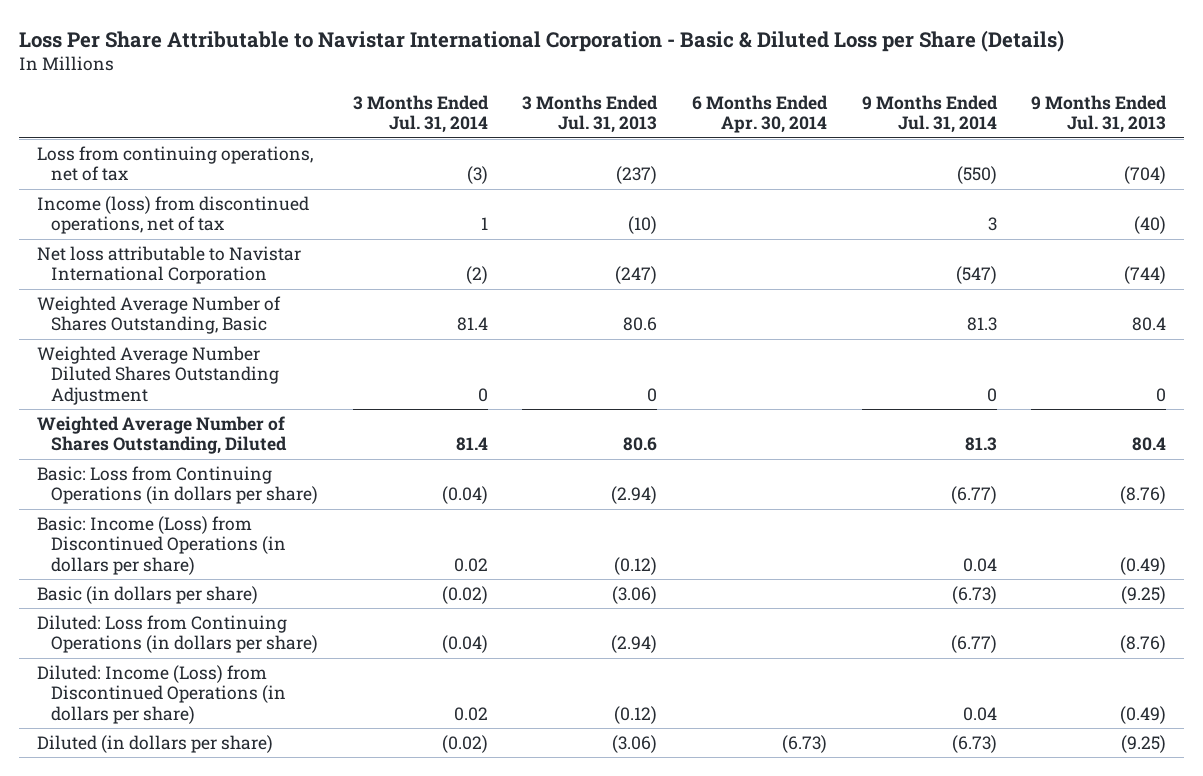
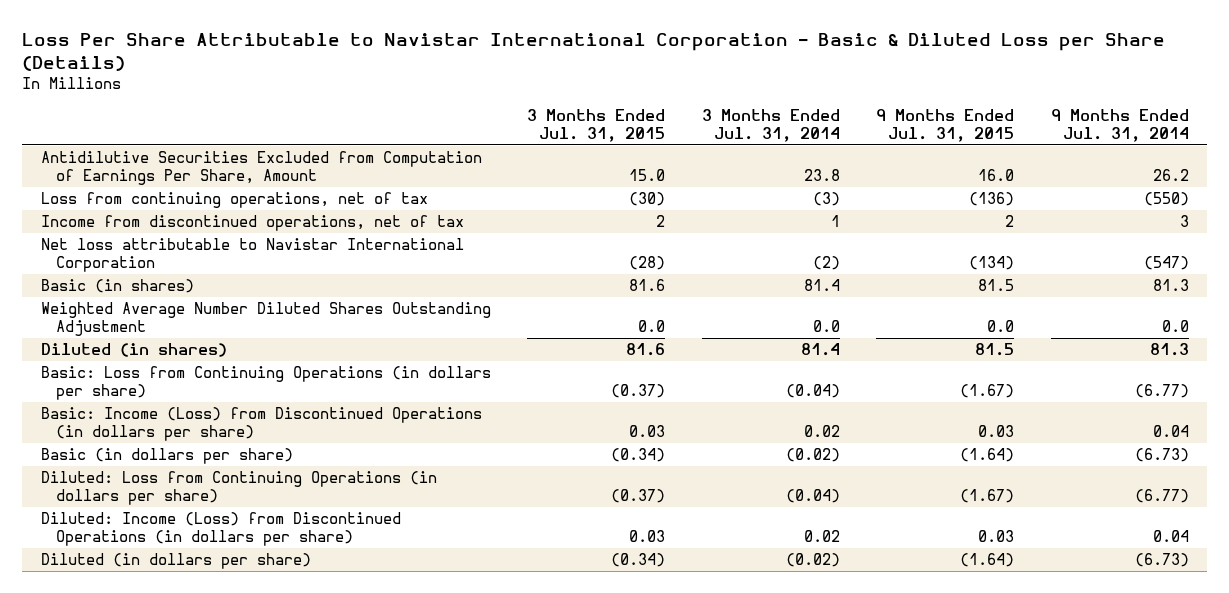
[522,94,659,134] 3 Months Ended Jul. 31, 2013 -> none
[691,94,828,134] 6 Months Ended Apr. 30, 2014 -> none
[1031,94,1168,134] 9 Months Ended Jul. 31, 2013 -> none
none -> [527,108,666,143] 3 Months Ended Jul. 31, 2015
none -> [876,108,1015,143] 9 Months Ended Jul. 31, 2015
none -> [40,151,482,186] Antidilutive Securities Excluded from Computation of Earnings Per Share, Amount
[36,195,309,235] Income (loss) from discontinued operations, net of tax -> [40,215,464,232] Income from discontinued operations, net of tax
[36,295,281,335] Weighted Average Number of Shares Outstanding, Basic -> [40,279,194,294] Basic (in shares)
[477,387,488,402] 0 -> [812,320,840,333] 0.0
[986,387,997,402] 0 -> [1161,320,1189,333] 0.0
[36,415,287,455] Weighted Average Number of Shares Outstanding, Diluted -> [40,343,227,358] Diluted (in shares)

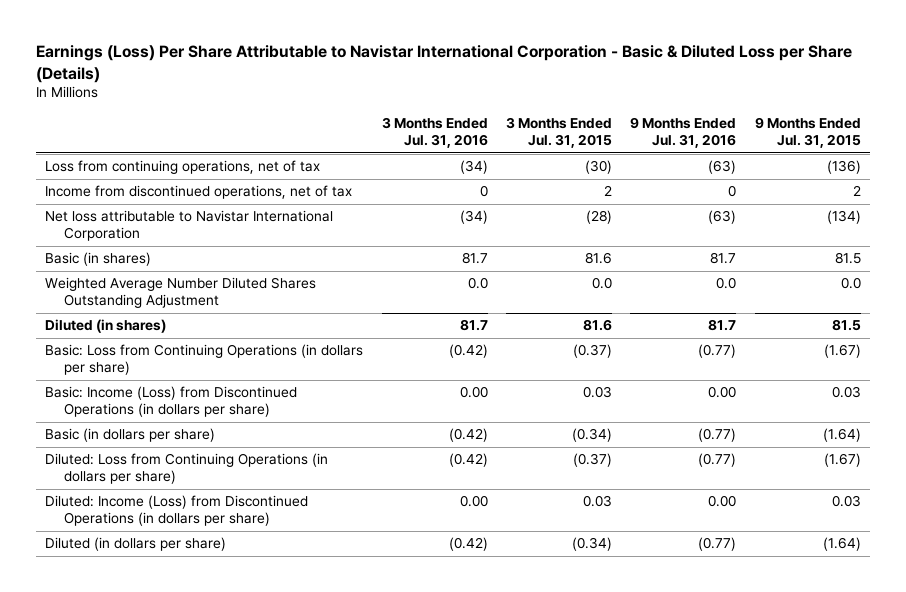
[22,32,1166,71] Loss Per Share Attributable to Navistar International Corporation - Basic & Diluted Loss per Share (Details) -> [35,45,852,83] Earnings (Loss) Per Share Attributable to Navistar International Corporation - Basic & Diluted Loss per Share (Details)
[701,108,840,143] 3 Months Ended Jul. 31, 2014 -> none
[1050,108,1189,143] 9 Months Ended Jul. 31, 2014 -> none
none -> [381,117,488,149] 3 Months Ended Jul. 31, 2016
none -> [630,117,737,149] 9 Months Ended Jul. 31, 2016
[40,151,482,186] Antidilutive Securities Excluded from Computation of Earnings Per Share, Amount -> none

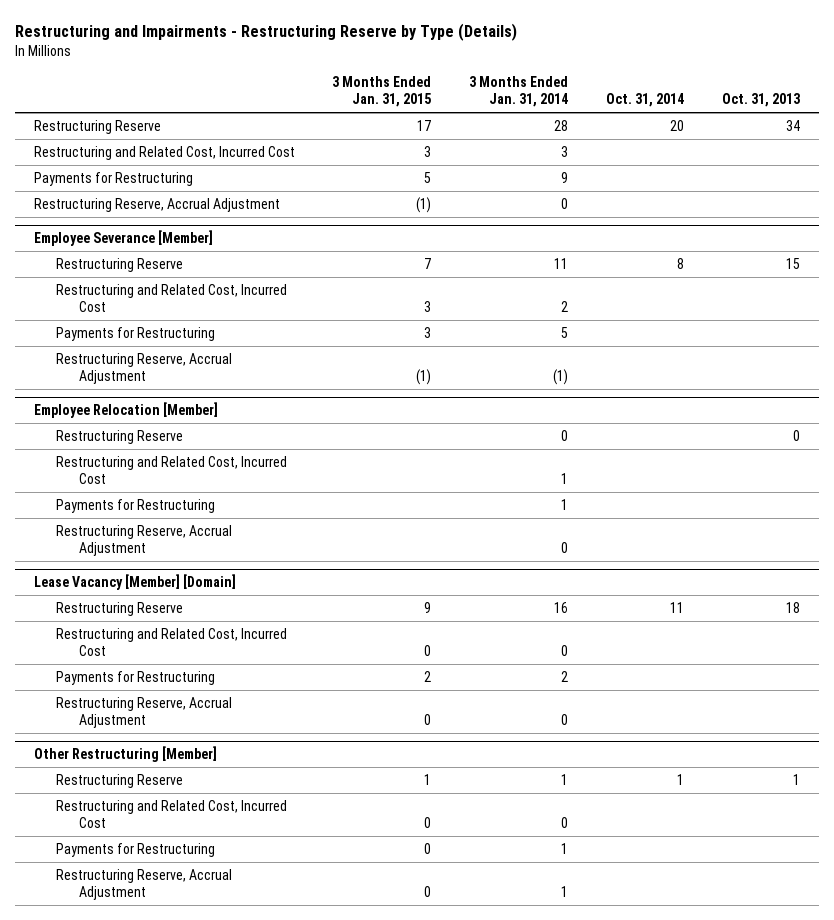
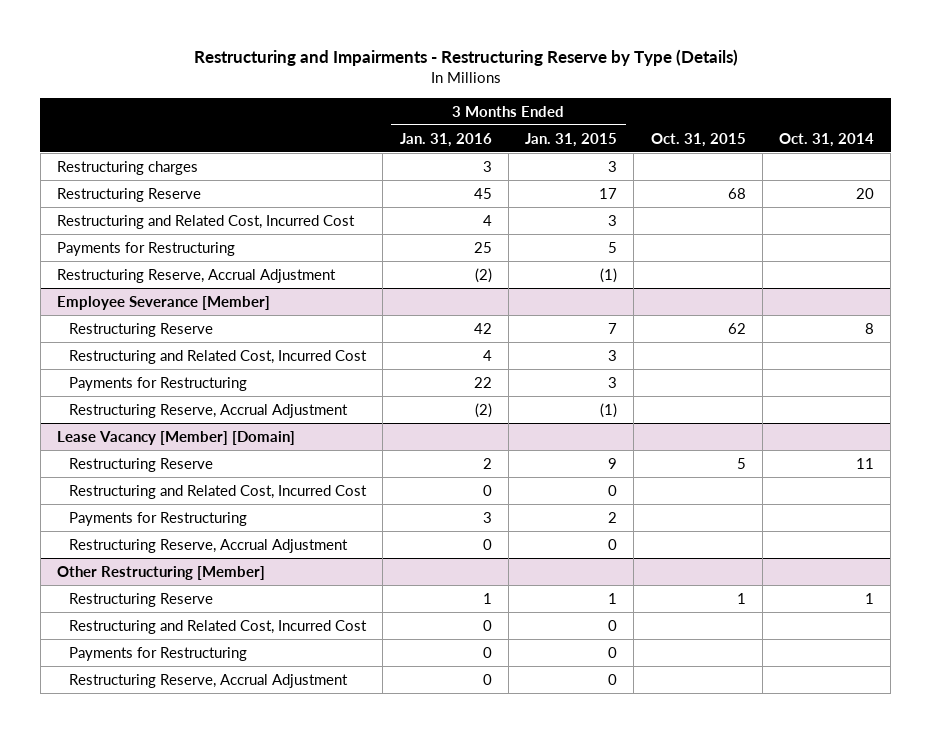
[469,76,569,108] 3 Months Ended Jan. 31, 2014 -> none
[721,93,800,108] Oct. 31, 2013 -> none
none -> [399,132,492,147] Jan. 31, 2016
none -> [650,132,746,147] Oct. 31, 2015
none -> [56,160,198,175] Restructuring charges
[33,402,218,419] Employee Relocation [Member] -> none
[56,429,184,444] Restructuring Reserve -> none
[56,455,288,484] Restructuring and Related Cost, Incurred Cost -> none
[56,498,216,513] Payments for Restructuring -> none
[56,524,233,556] Restructuring Reserve, Accrual Adjustment -> none

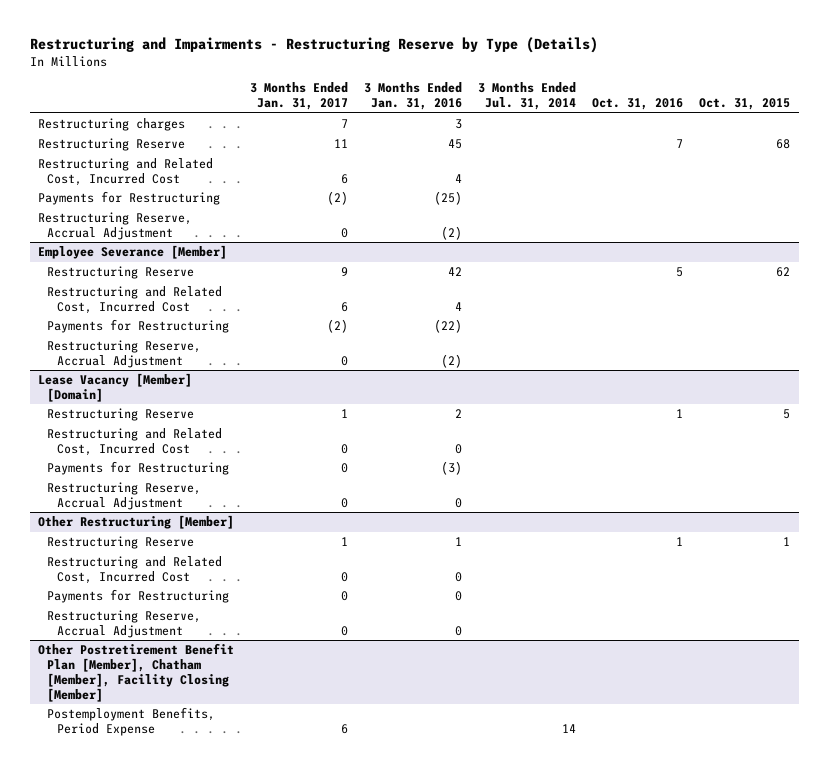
[525,132,618,147] Jan. 31, 2015 -> none
[779,132,875,147] Oct. 31, 2014 -> none
none -> [249,82,348,111] 3 Months Ended Jan. 31, 2017
none -> [478,82,577,111] 3 Months Ended Jul. 31, 2014
none -> [592,98,684,111] Oct. 31, 2016
[473,241,492,253] 25 -> [434,191,463,206] (25)
[473,376,492,388] 22 -> [434,319,463,334] (22)
[482,511,492,523] 3 -> [441,461,463,476] (3)
none -> [37,643,234,702] Other Postretirement Benefit Plan [Member], Chatham [Member], Facility Closing [Member]
none -> [47,707,216,737] Postemployment Benefits, Period Expense

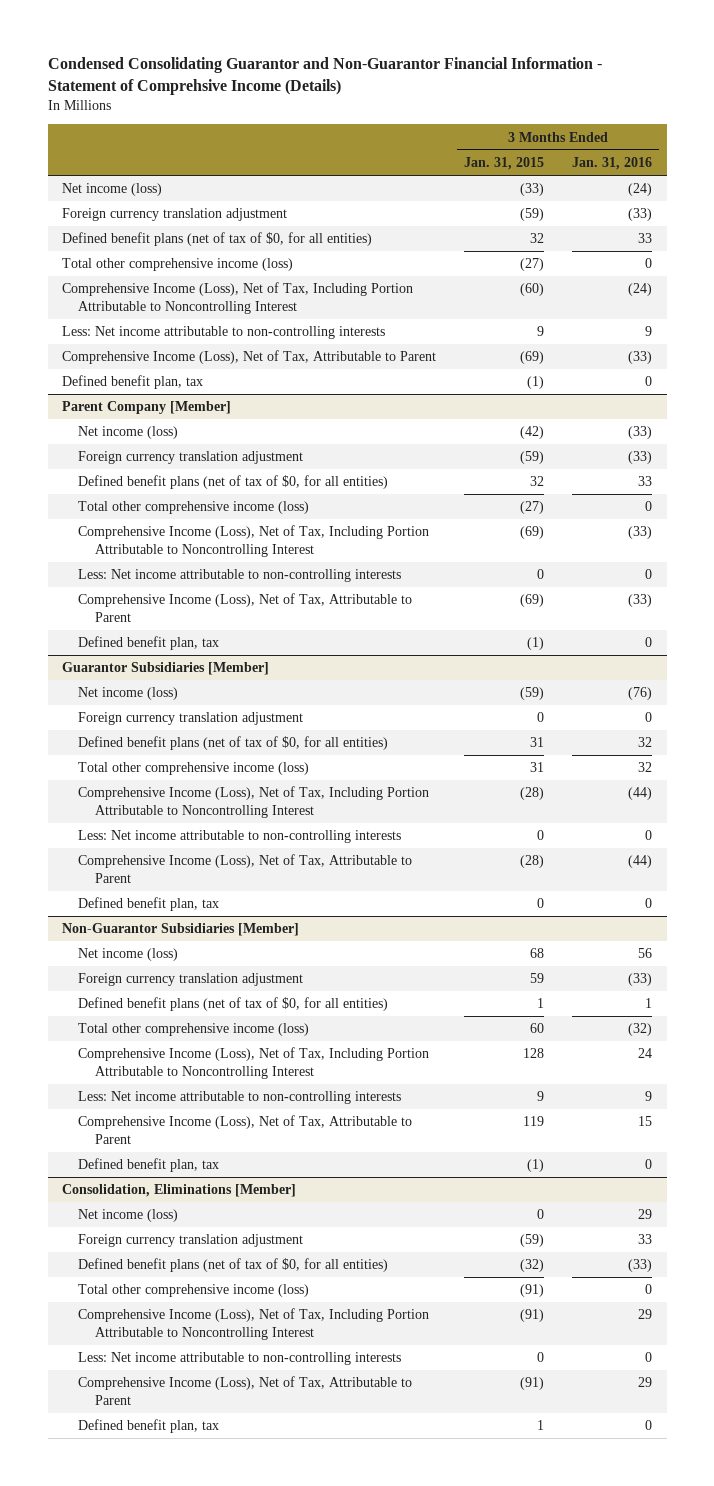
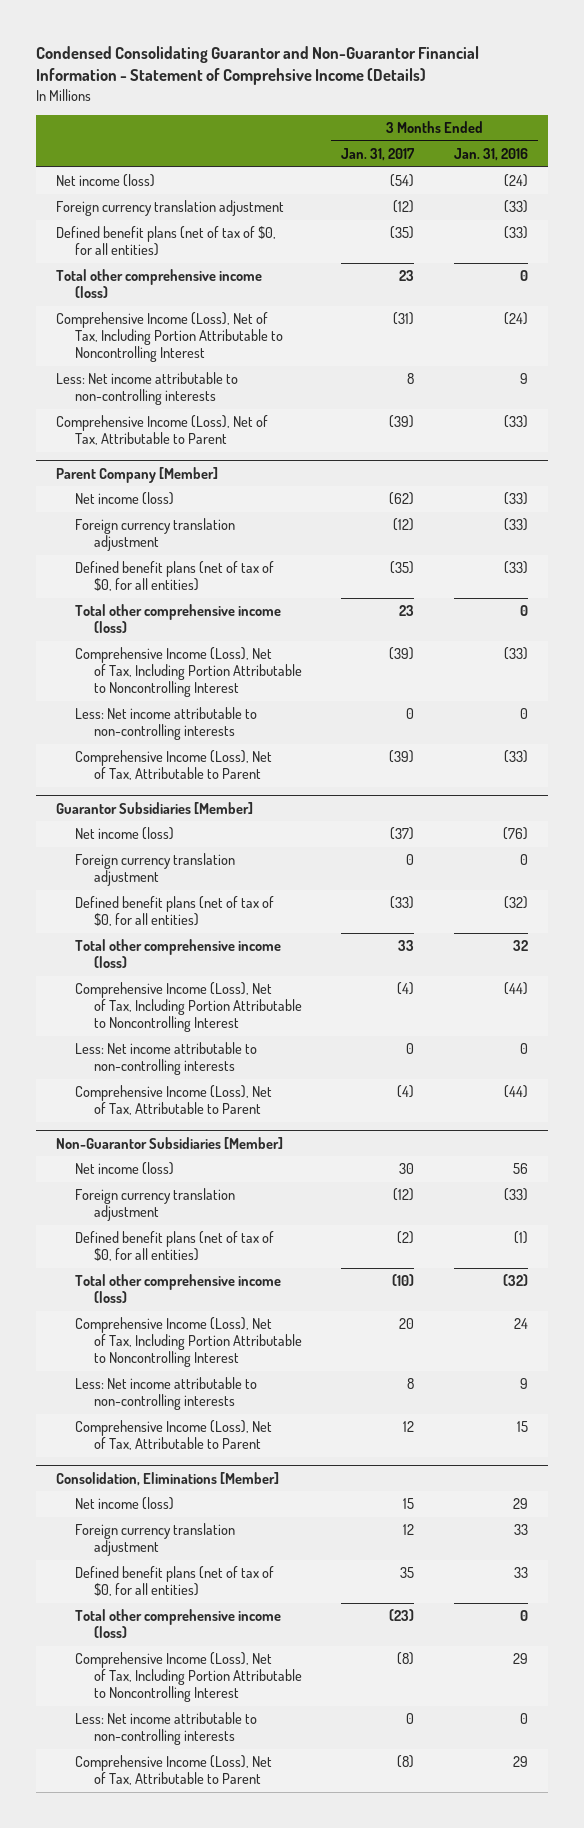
[464,157,545,171] Jan. 31, 2015 -> none
none -> [341,148,416,162] Jan. 31, 2017
[638,233,653,244] 33 -> [504,226,529,240] (33)
[61,375,203,390] Defined benefit plan, tax -> none
[638,476,653,487] 33 -> [504,561,529,575] (33)
[78,636,220,651] Defined benefit plan, tax -> none
[638,737,653,748] 32 -> [504,896,529,910] (32)
[78,897,220,912] Defined benefit plan, tax -> none
[645,998,653,1009] 1 -> [514,1231,529,1245] (1)
[78,1158,220,1173] Defined benefit plan, tax -> none
[628,1259,653,1273] (33) -> [514,1567,529,1579] 33
[78,1419,220,1434] Defined benefit plan, tax -> none

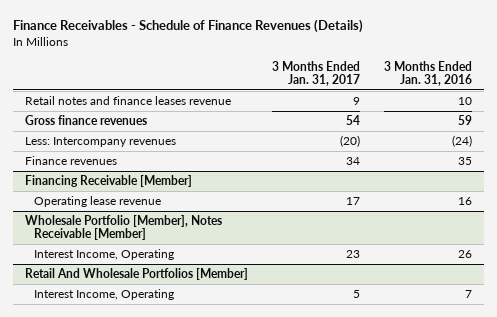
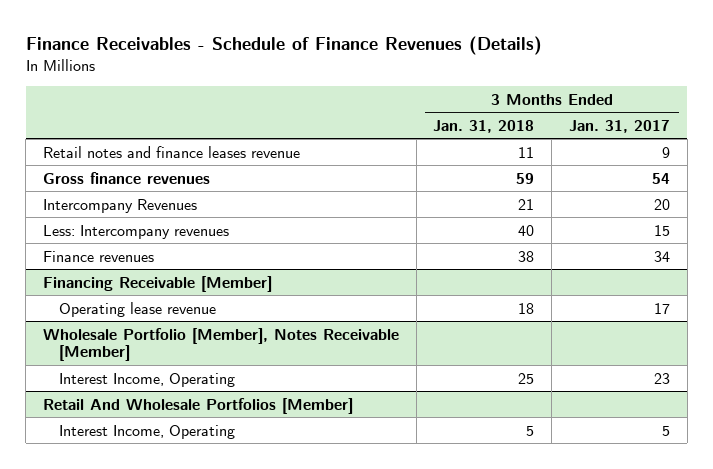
[383,60,472,86] 3 Months Ended Jan. 31, 2016 -> none
none -> [433,119,535,133] Jan. 31, 2018
none -> [42,198,197,213] Intercompany Revenues
[339,134,360,147] (20) -> [654,224,671,236] 15

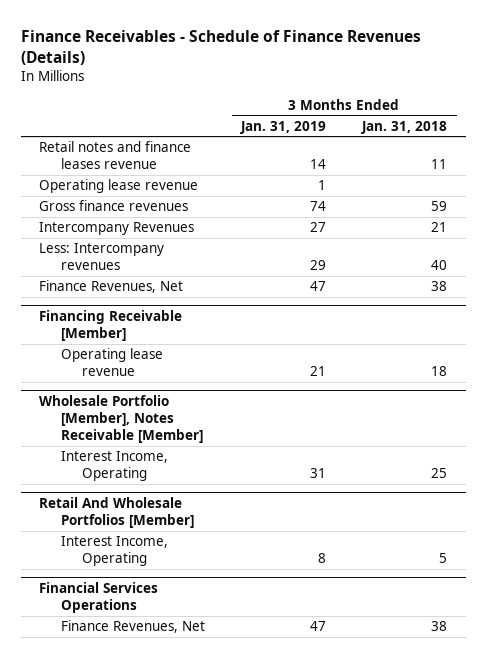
[569,119,671,133] Jan. 31, 2017 -> none
none -> [239,120,326,134] Jan. 31, 2019
none -> [39,179,199,194] Operating lease revenue
[42,250,154,262] Finance revenues -> [39,280,184,294] Finance Revenues, Net
none -> [39,581,159,613] Financial Services Operations
none -> [60,620,205,634] Finance Revenues, Net

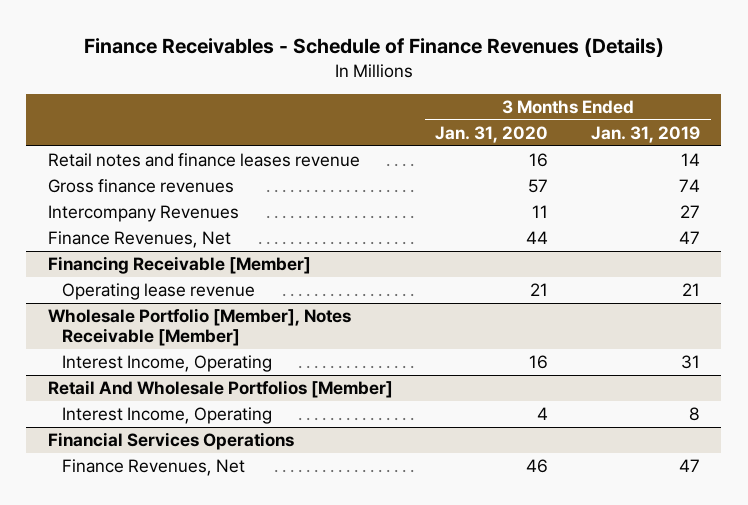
[361,120,448,134] Jan. 31, 2018 -> none
none -> [435,125,549,143] Jan. 31, 2020
[39,179,199,194] Operating lease revenue -> none
[39,243,165,271] Less: Intercompany revenues -> none

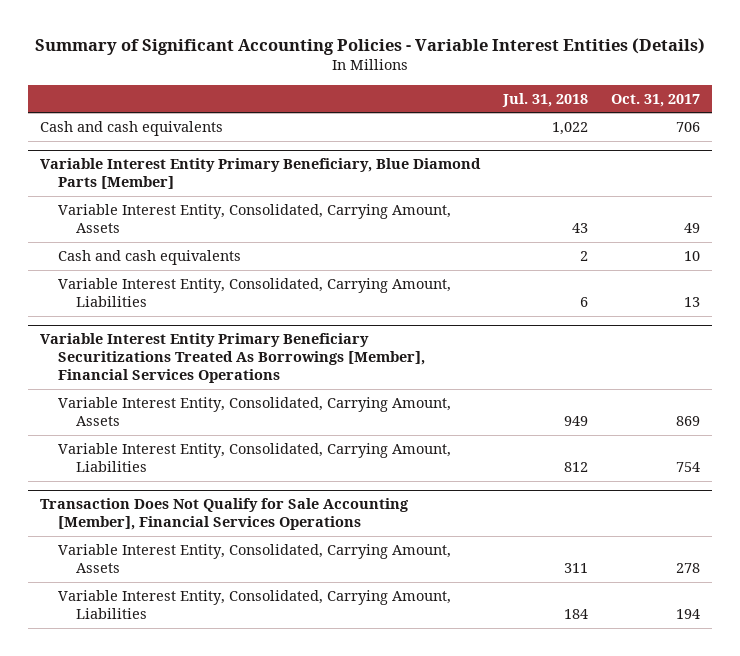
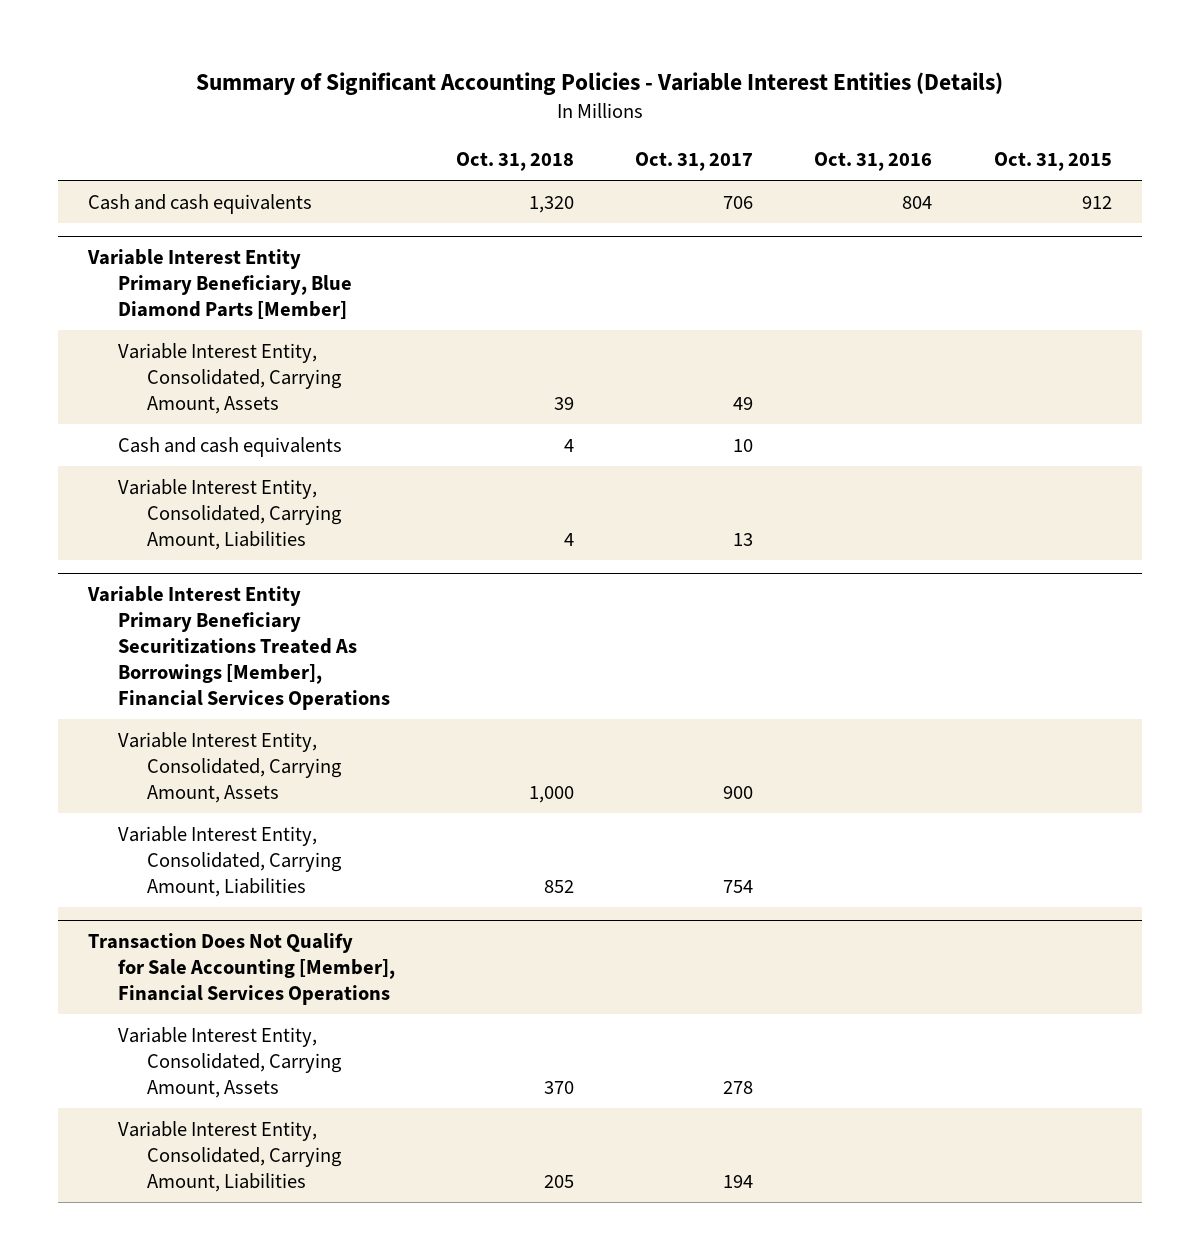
[502,92,589,107] Jul. 31, 2018 -> none
none -> [456,152,575,172] Oct. 31, 2018
none -> [814,152,933,172] Oct. 31, 2016
none -> [993,152,1112,172] Oct. 31, 2015
[676,416,701,427] 869 -> [723,785,754,799] 900

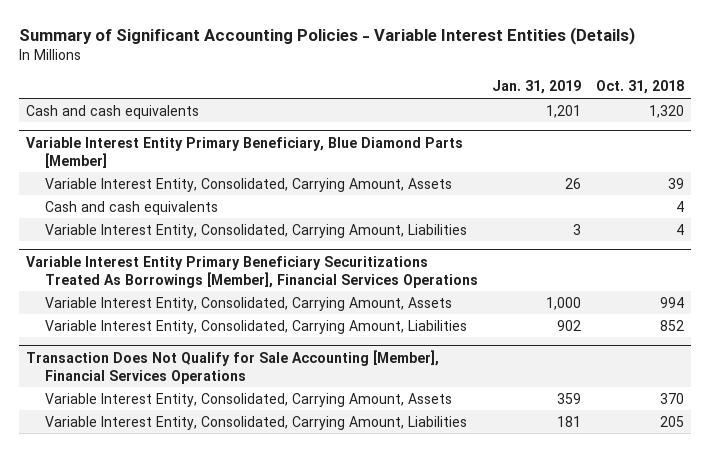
[635,152,754,172] Oct. 31, 2017 -> none
[814,152,933,172] Oct. 31, 2016 -> none
[993,152,1112,172] Oct. 31, 2015 -> none
none -> [492,80,582,95] Jan. 31, 2019
[529,785,575,803] 1,000 -> [659,296,684,308] 994

